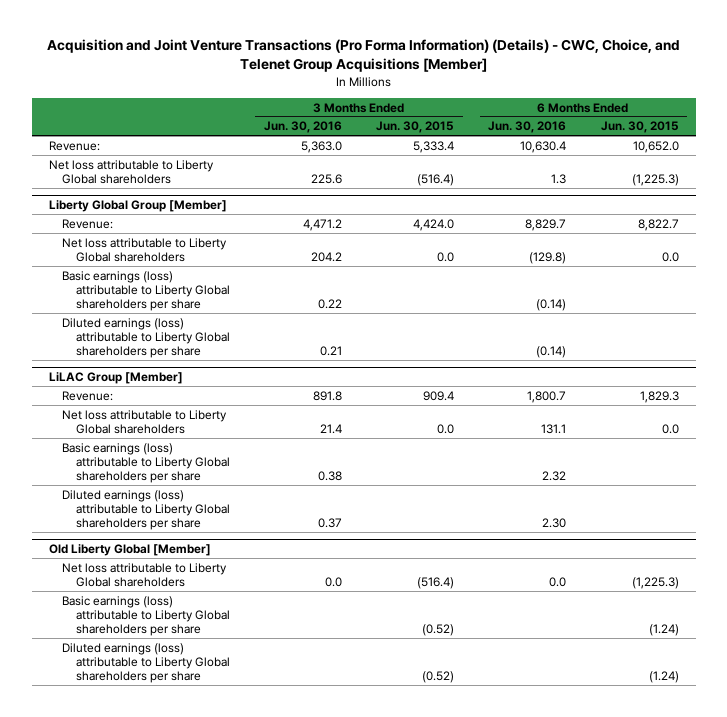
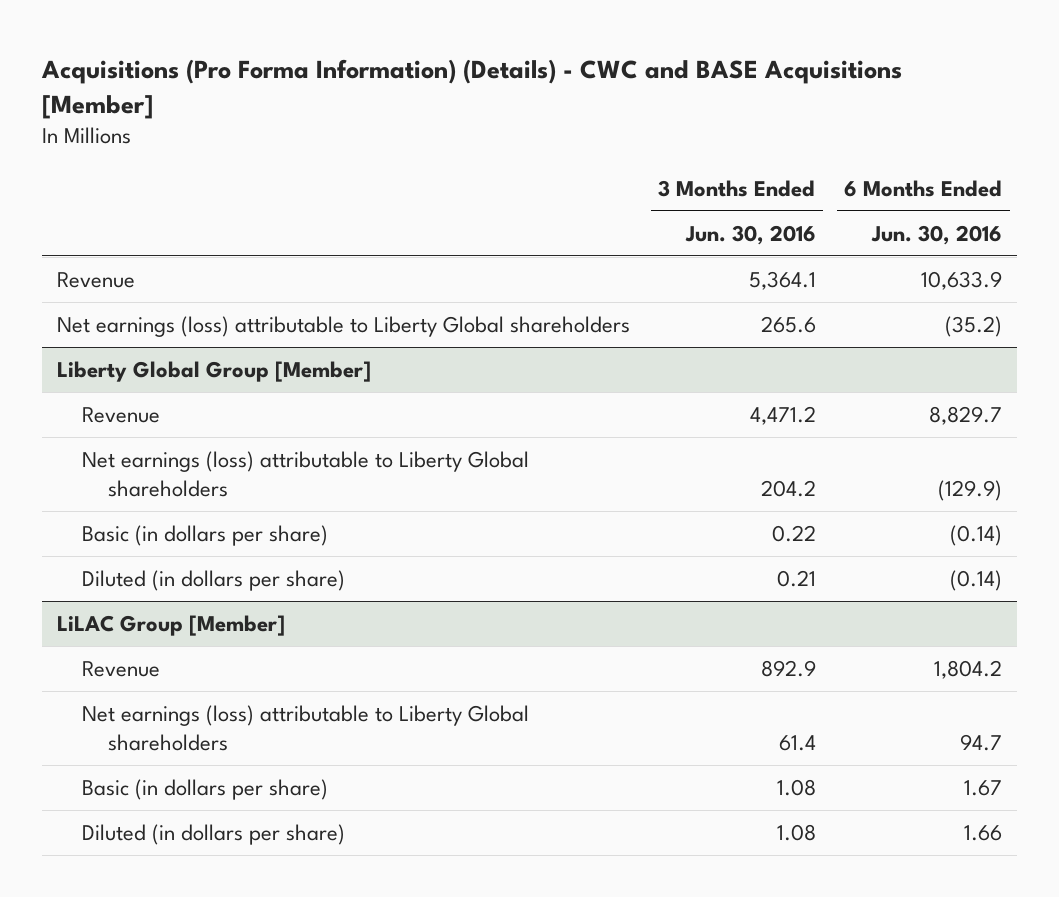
[46,39,680,73] Acquisition and Joint Venture Transactions (Pro Forma Information) (Details) - CWC, Choice, and Telenet Group Acquisitions [Member] -> [41,58,903,119] Acquisitions (Pro Forma Information) (Details) - CWC and BASE Acquisitions [Member]
[376,121,455,134] Jun. 30, 2015 -> none
[600,121,679,134] Jun. 30, 2015 -> none
[48,140,100,151] Revenue: -> [56,271,135,288] Revenue
[300,140,342,153] 5,363.0 -> [748,270,816,290] 5,364.1
[520,140,567,153] 10,630.4 -> [921,270,1003,290] 10,633.9
[48,159,214,184] Net loss attributable to Liberty Global shareholders -> [56,315,630,337] Net earnings (loss) attributable to Liberty Global shareholders
[310,173,342,184] 225.6 -> [760,315,816,333] 265.6
[551,173,567,184] 1.3 -> [945,315,1003,337] (35.2)
[62,218,114,229] Revenue: -> [82,406,161,423] Revenue
[62,237,228,262] Net loss attributable to Liberty Global shareholders -> [82,450,530,498] Net earnings (loss) attributable to Liberty Global shareholders
[529,251,567,264] (129.8) -> [938,480,1003,502] (129.9)
[62,270,230,312] Basic earnings (loss) attributable to Liberty Global shareholders per share -> [82,524,329,546] Basic (in dollars per share)
[62,317,230,359] Diluted earnings (loss) attributable to Liberty Global shareholders per share -> [82,569,346,591] Diluted (in dollars per share)
[48,543,211,556] Old Liberty Global [Member] -> none
[62,562,228,587] Net loss attributable to Liberty Global shareholders -> none
[62,595,230,637] Basic earnings (loss) attributable to Liberty Global shareholders per share -> none
[62,642,230,684] Diluted earnings (loss) attributable to Liberty Global shareholders per share -> none
[62,390,114,401] Revenue: -> [82,660,161,677] Revenue
[312,390,342,401] 891.8 -> [760,659,816,677] 892.9
[527,390,567,403] 1,800.7 -> [934,659,1003,679] 1,804.2
[62,409,228,434] Net loss attributable to Liberty Global shareholders -> [82,704,530,752] Net earnings (loss) attributable to Liberty Global shareholders
[319,423,342,434] 21.4 -> [778,735,816,752] 61.4
[541,423,567,434] 131.1 -> [960,734,1003,752] 94.7
[62,442,230,484] Basic earnings (loss) attributable to Liberty Global shareholders per share -> [82,778,329,800] Basic (in dollars per share)
[317,471,342,482] 0.38 -> [776,778,816,796] 1.08
[542,471,567,482] 2.32 -> [964,779,1003,796] 1.67
[62,489,230,531] Diluted earnings (loss) attributable to Liberty Global shareholders per share -> [82,823,346,845] Diluted (in dollars per share)
[317,518,342,529] 0.37 -> [776,823,816,841] 1.08
[542,518,567,529] 2.30 -> [964,824,1003,841] 1.66

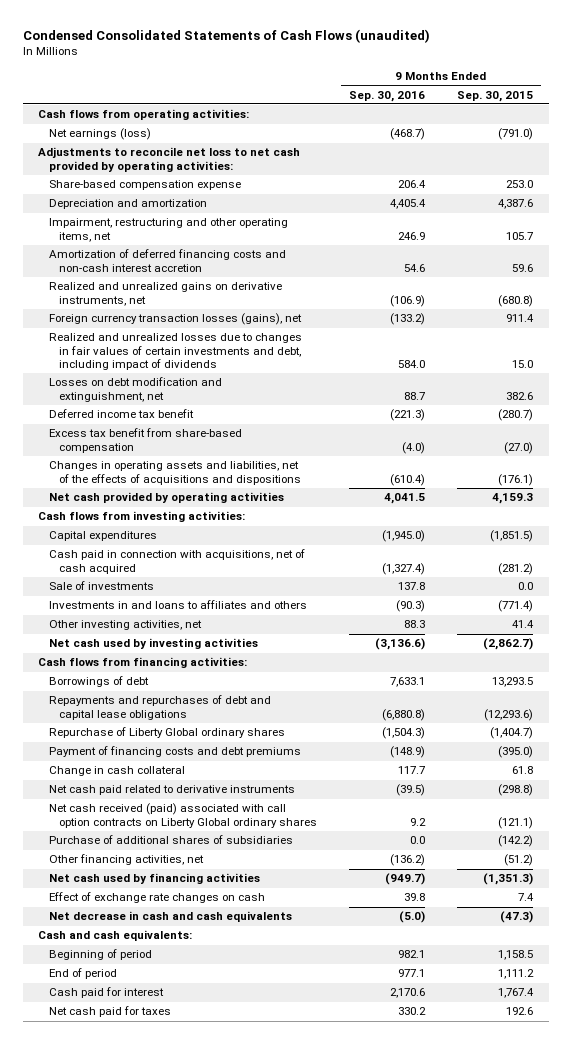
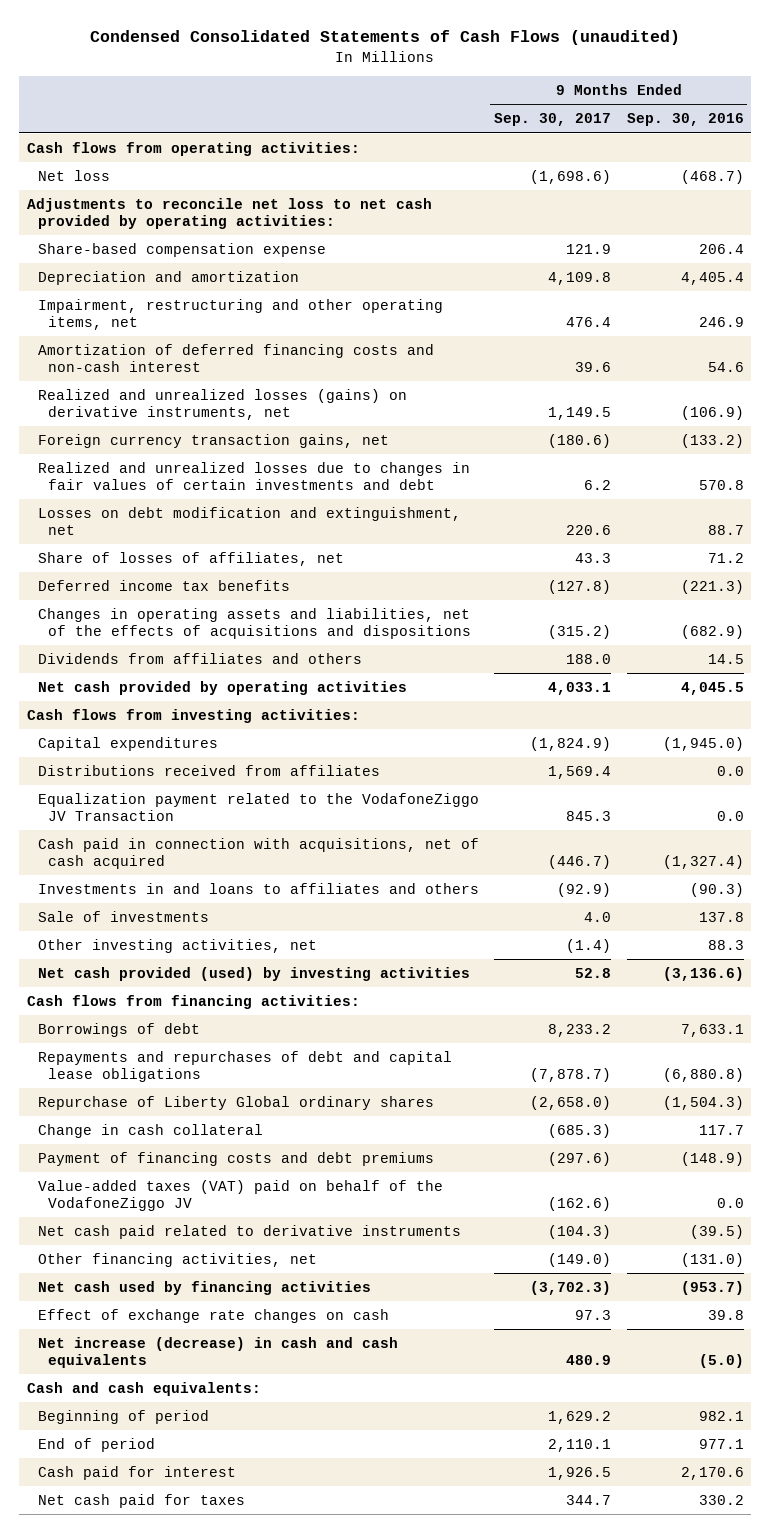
[456,90,533,102] Sep. 30, 2015 -> none
none -> [494,113,612,127] Sep. 30, 2017
[48,128,151,141] Net earnings (loss) -> [37,169,110,181] Net loss
[48,249,286,272] Amortization of deferred financing costs and non-cash interest accretion -> [37,343,434,373] Amortization of deferred financing costs and non-cash interest
[48,282,282,306] Realized and unrealized gains on derivative instruments, net -> [37,388,407,421] Realized and unrealized losses (gains) on derivative instruments, net
[48,313,302,326] Foreign currency transaction losses (gains), net -> [37,433,389,448] Foreign currency transaction gains, net
[48,333,302,371] Realized and unrealized losses due to changes in fair values of certain investments and debt, including impact of dividends -> [37,461,470,491] Realized and unrealized losses due to changes in fair values of certain investments and debt
[398,360,426,369] 584.0 -> [698,480,744,491] 570.8
[48,428,242,453] Excess tax benefit from share-based compensation -> none
none -> [37,551,344,566] Share of losses of affiliates, net
[48,409,194,419] Deferred income tax benefit -> [37,579,290,591] Deferred income tax benefits
[390,473,426,486] (610.4) -> [680,625,744,640] (682.9)
none -> [37,652,362,664] Dividends from affiliates and others
[384,493,426,505] 4,041.5 -> [680,681,744,695] 4,045.5
none -> [37,764,380,776] Distributions received from affiliates
none -> [37,792,479,822] Equalization payment related to the VodafoneZiggo JV Transaction
[48,581,154,591] Sale of investments -> [37,910,209,922] Sale of investments
[48,638,258,650] Net cash used by investing activities -> [37,966,470,981] Net cash provided (used) by investing activities
[48,746,301,758] Payment of financing costs and debt premiums -> [37,1151,434,1166] Payment of financing costs and debt premiums
none -> [37,1179,443,1212] Value-added taxes (VAT) paid on behalf of the VodafoneZiggo JV
[48,803,318,828] Net cash received (paid) associated with call option contracts on Liberty Global ordinary shares -> none
[48,835,293,845] Purchase of additional shares of subsidiaries -> none
[390,854,426,867] (136.2) -> [680,1252,744,1267] (131.0)
[385,873,426,886] (949.7) -> [680,1280,744,1295] (953.7)
[48,911,292,923] Net decrease in cash and cash equivalents -> [37,1336,398,1369] Net increase (decrease) in cash and cash equivalents

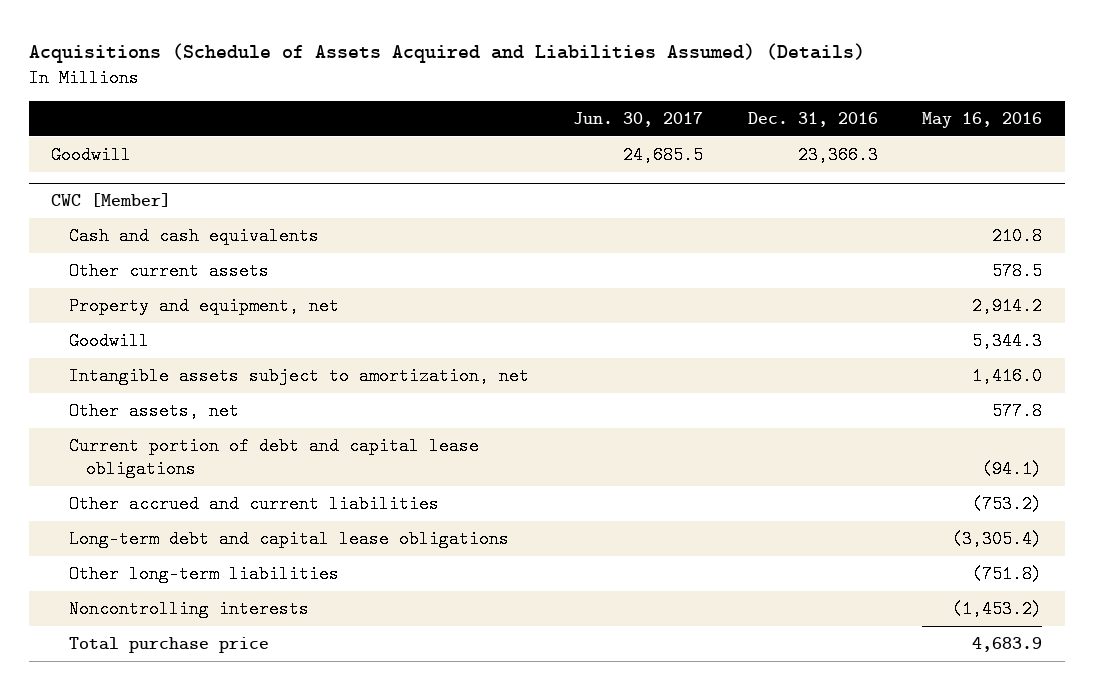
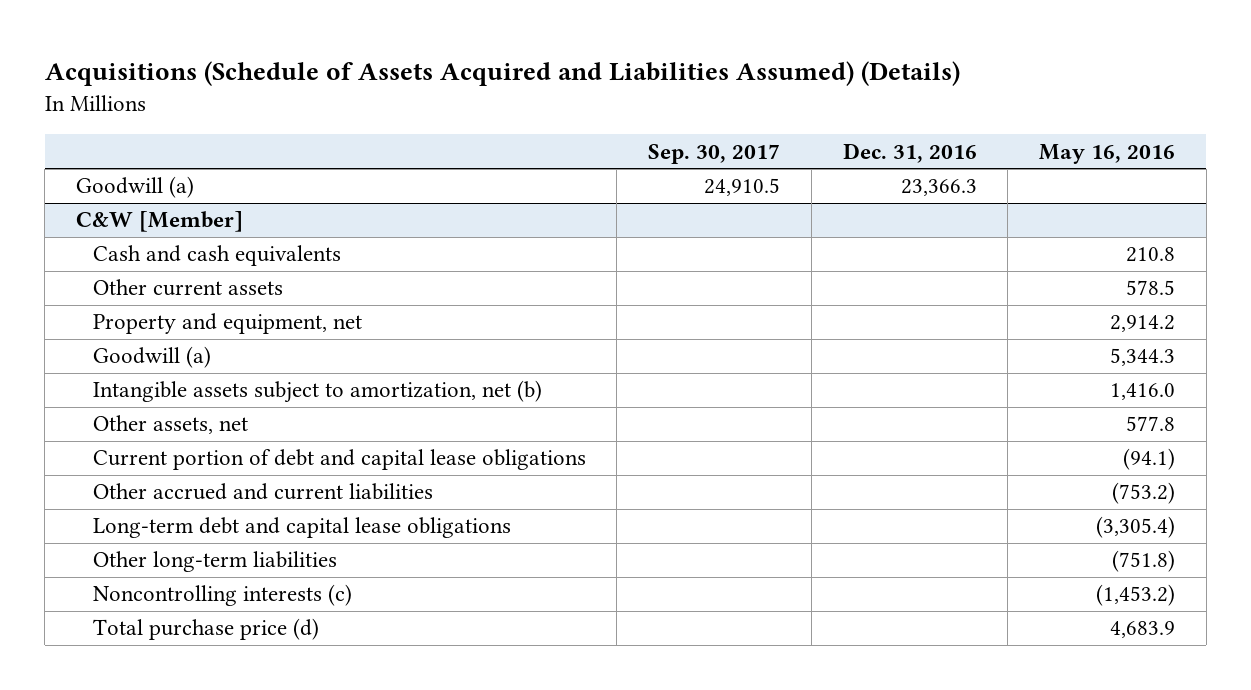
[573,112,704,128] Jun. 30, 2017 -> none
none -> [648,143,781,164] Sep. 30, 2017
[51,193,172,208] CWC [Member] -> none
[51,146,132,165] Goodwill -> [75,176,194,199] Goodwill (a)
none -> [75,211,243,233] C&W [Member]
[68,332,149,351] Goodwill -> [92,346,211,369] Goodwill (a)
[68,367,529,386] Intangible assets subject to amortization, net -> [92,380,542,404] Intangible assets subject to amortization, net (b)
[68,600,309,619] Noncontrolling interests -> [92,584,352,607] Noncontrolling interests (c)
[68,637,269,654] Total purchase price -> [92,618,319,641] Total purchase price (d)

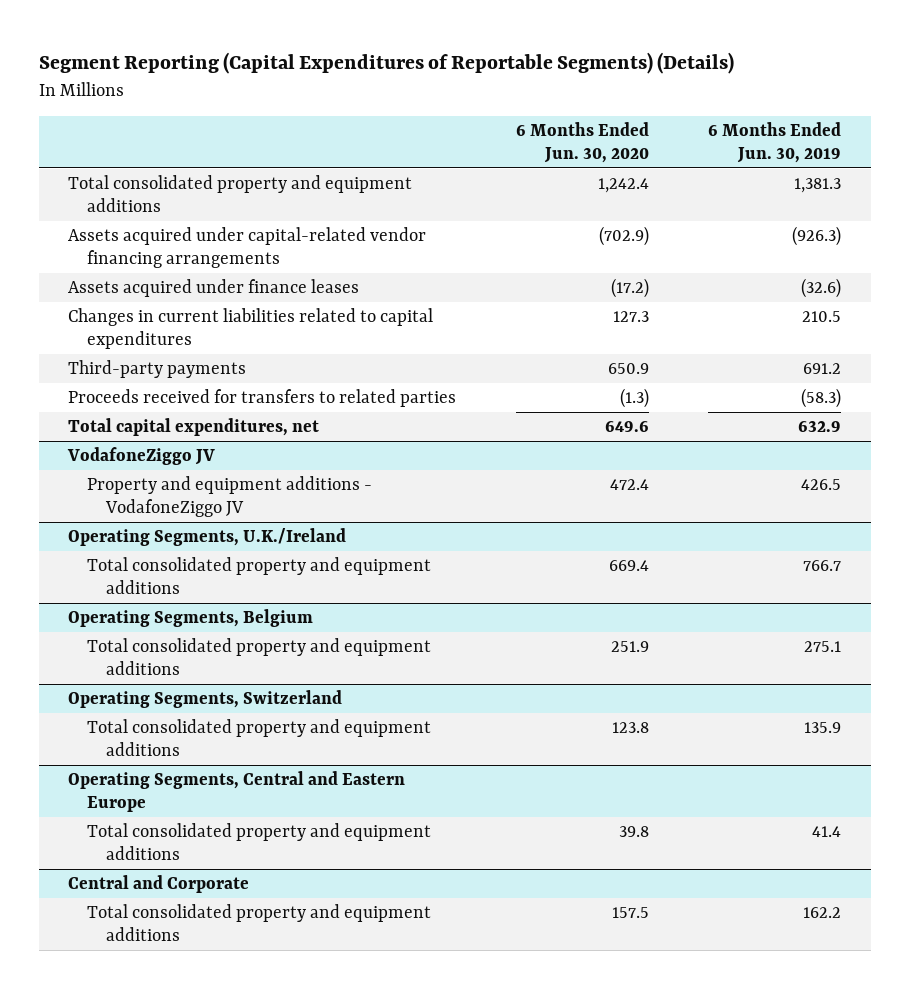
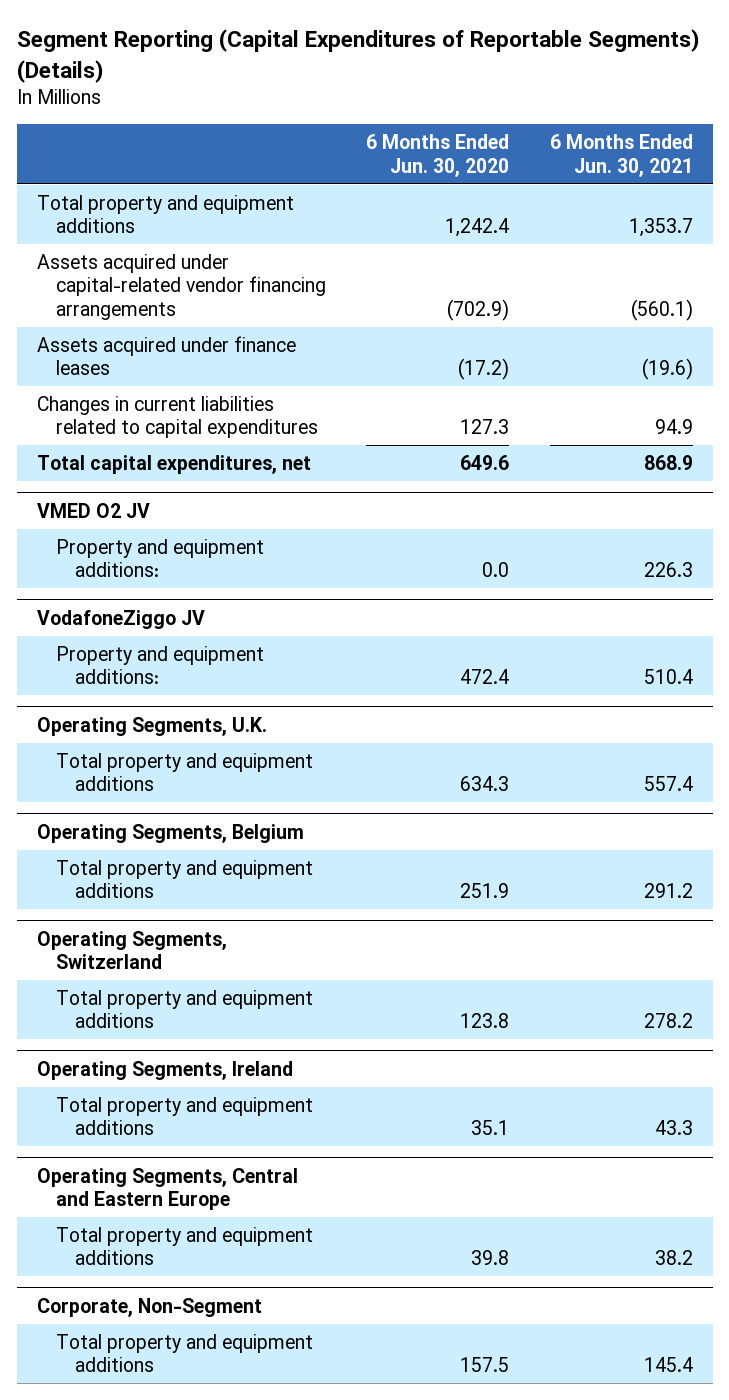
[707,122,841,164] 6 Months Ended Jun. 30, 2019 -> none
none -> [549,134,693,177] 6 Months Ended Jun. 30, 2021
[68,175,413,213] Total consolidated property and equipment additions -> [36,194,294,234] Total property and equipment additions
[68,360,247,379] Third-party payments -> none
[68,389,457,408] Proceeds received for transfers to related parties -> none
none -> [36,502,150,518] VMED O2 JV
none -> [55,538,264,578] Property and equipment additions:
[87,476,373,518] Property and equipment additions - VodafoneZiggo JV -> [55,645,264,685] Property and equipment additions:
[68,528,347,547] Operating Segments, U.K./Ireland -> [36,716,267,736] Operating Segments, U.K.
[87,557,432,595] Total consolidated property and equipment additions -> [55,752,313,792] Total property and equipment additions
[608,560,649,572] 669.4 -> [460,776,510,792] 634.3
[87,638,432,676] Total consolidated property and equipment additions -> [55,859,313,899] Total property and equipment additions
[87,719,432,757] Total consolidated property and equipment additions -> [55,989,313,1029] Total property and equipment additions
none -> [36,1060,293,1080] Operating Segments, Ireland
none -> [55,1096,313,1136] Total property and equipment additions
[87,823,432,861] Total consolidated property and equipment additions -> [55,1226,313,1266] Total property and equipment additions
[68,875,250,894] Central and Corporate -> [36,1297,262,1317] Corporate, Non-Segment
[87,904,432,942] Total consolidated property and equipment additions -> [55,1333,313,1373] Total property and equipment additions

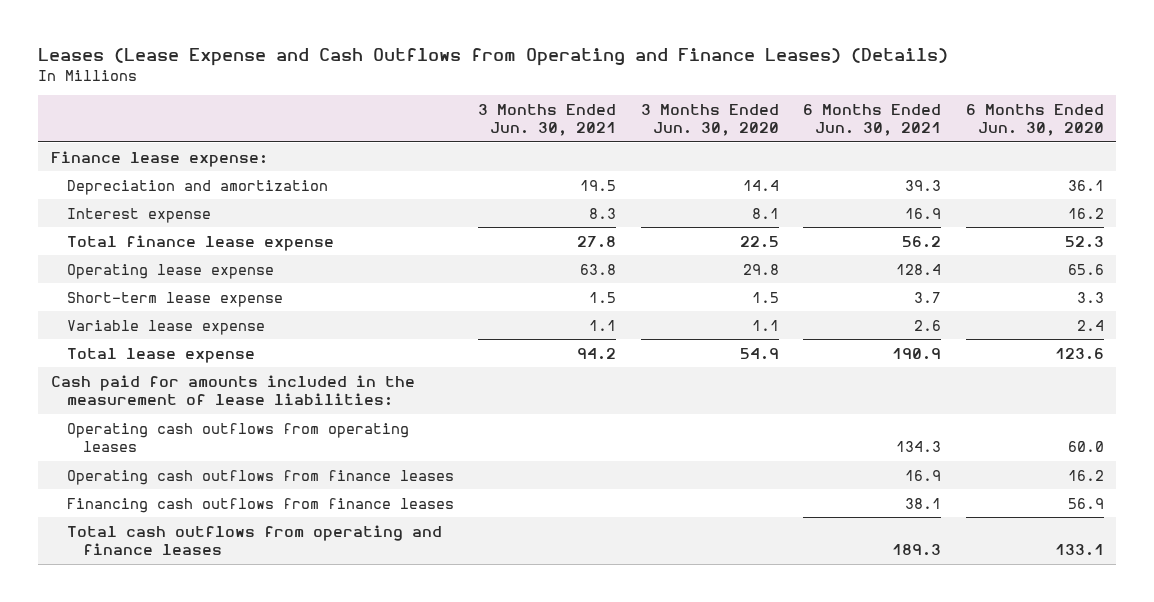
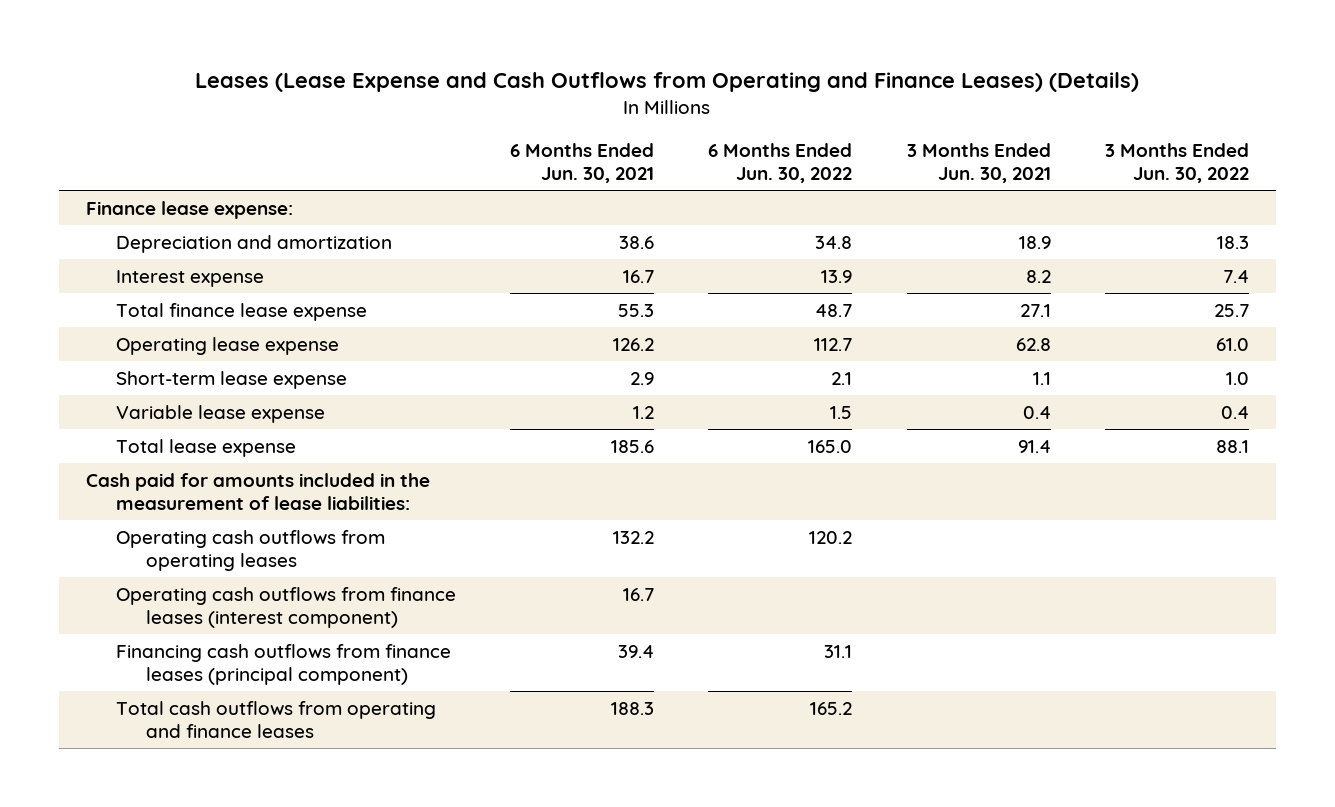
[640,103,779,137] 3 Months Ended Jun. 30, 2020 -> none
[965,103,1104,137] 6 Months Ended Jun. 30, 2020 -> none
none -> [708,143,853,183] 6 Months Ended Jun. 30, 2022
none -> [1104,143,1249,183] 3 Months Ended Jun. 30, 2022
[580,179,617,191] 19.5 -> [1018,235,1051,249] 18.9
[905,179,942,191] 39.3 -> [619,235,655,249] 38.6
[589,207,617,219] 8.3 -> [1025,269,1051,283] 8.2
[905,207,942,219] 16.9 -> [623,269,655,283] 16.7
[577,235,617,248] 27.8 -> [1019,303,1051,317] 27.1
[902,235,942,248] 56.2 -> [618,303,655,317] 55.3
[580,263,617,275] 63.8 -> [1015,337,1051,351] 62.8
[896,263,942,275] 128.4 -> [613,337,655,351] 126.2
[589,291,617,303] 1.5 -> [1032,371,1051,385] 1.1
[914,291,942,303] 3.7 -> [630,371,655,385] 2.9
[589,319,617,331] 1.1 -> [1022,405,1051,419] 0.4
[914,319,942,331] 2.6 -> [633,405,655,419] 1.2
[577,347,617,360] 94.2 -> [1017,439,1051,453] 91.4
[892,347,942,360] 190.9 -> [611,439,655,453] 185.6
[896,440,942,452] 134.3 -> [613,530,655,544] 132.2
[66,469,454,485] Operating cash outflows from finance leases -> [115,586,456,628] Operating cash outflows from finance leases (interest component)
[905,469,942,481] 16.9 -> [623,587,655,601] 16.7
[66,497,454,513] Financing cash outflows from finance leases -> [115,643,451,685] Financing cash outflows from finance leases (principal component)
[905,497,942,509] 38.1 -> [618,644,655,658] 39.4
[892,543,942,556] 189.3 -> [611,701,655,715] 188.3

